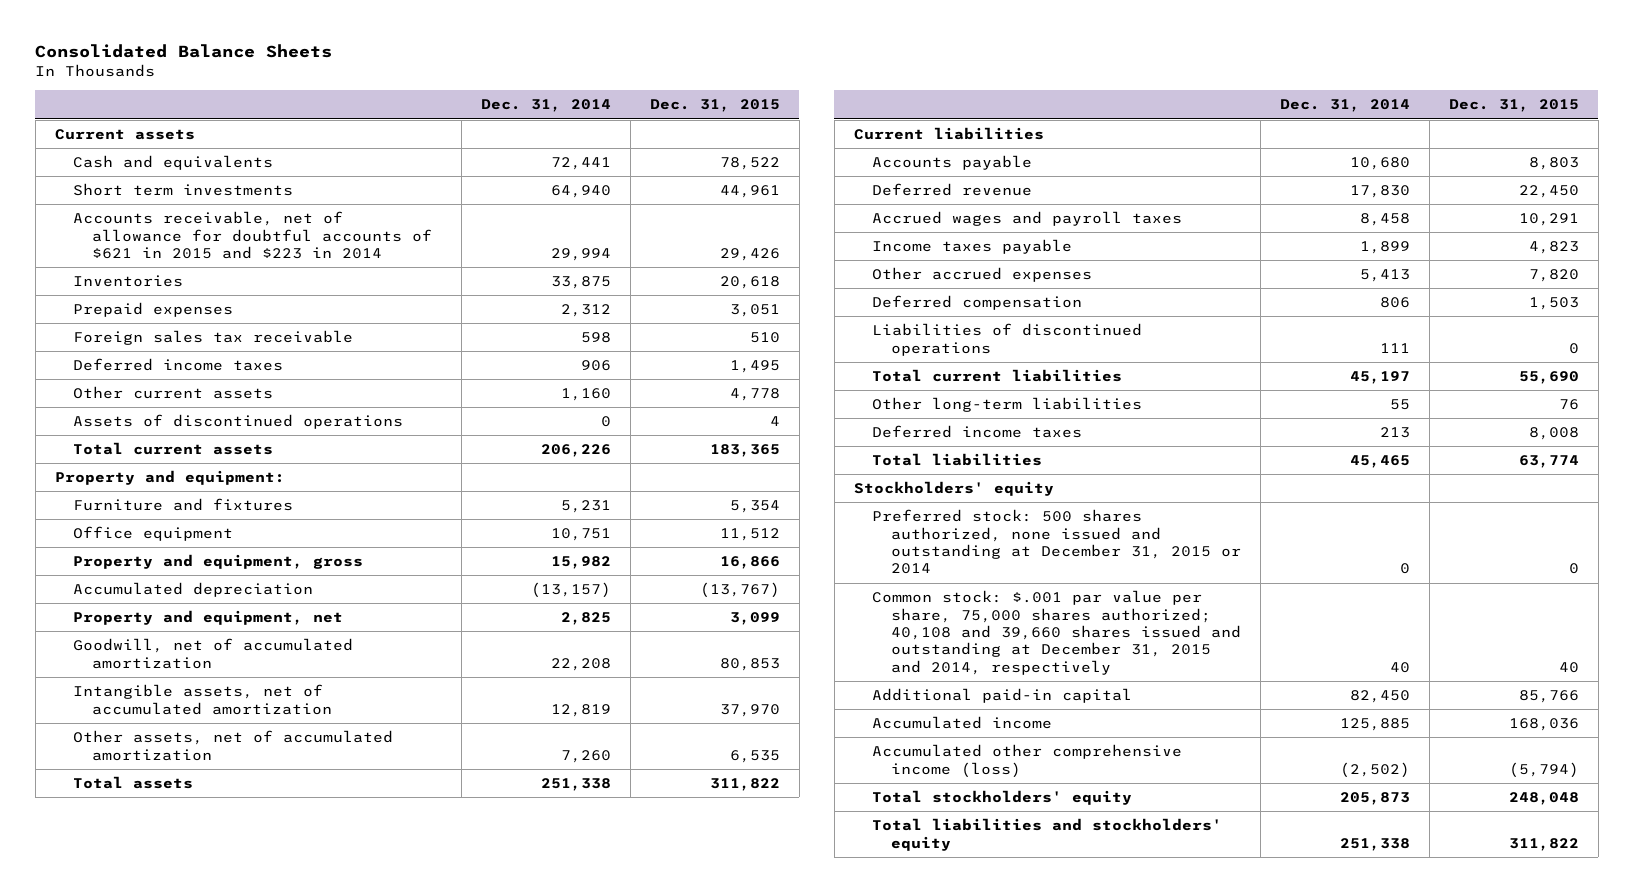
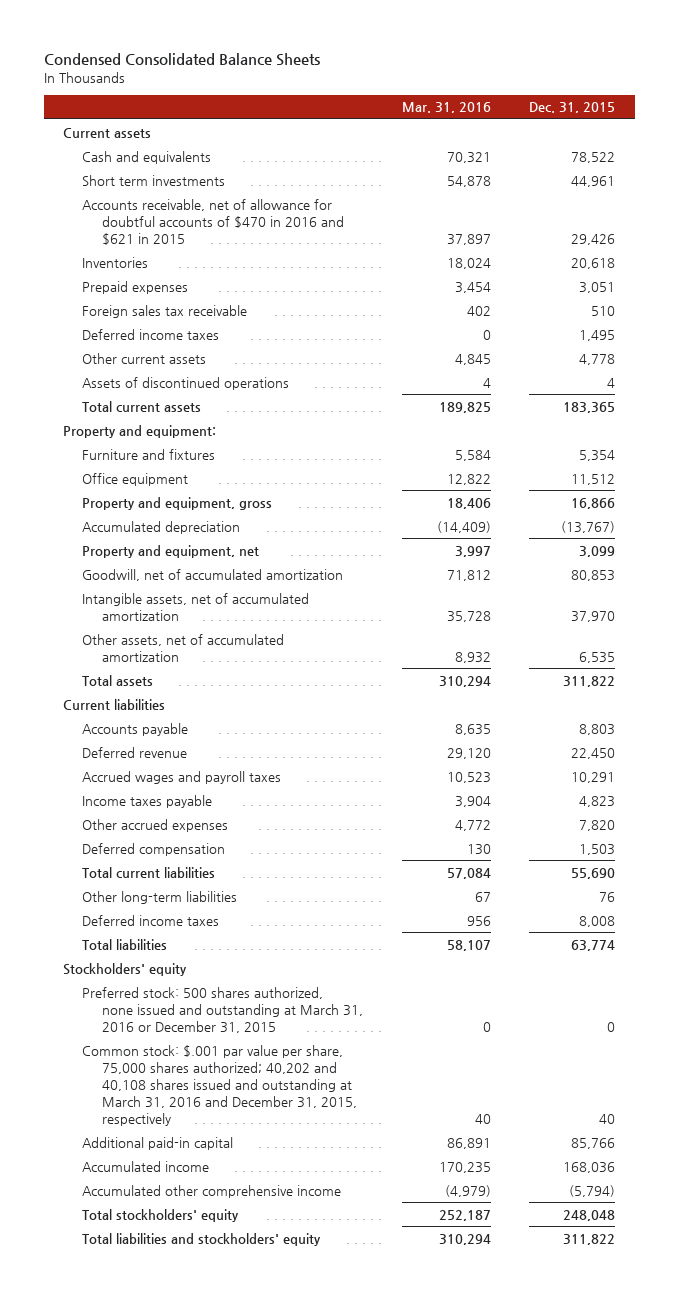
[35,44,333,59] Consolidated Balance Sheets -> [43,52,320,66] Condensed Consolidated Balance Sheets
[480,99,611,113] Dec. 31, 2014 -> none
none -> [401,102,491,114] Mar. 31, 2016
[73,211,433,260] Accounts receivable, net of allowance for doubtful accounts of $621 in 2015 and $223 in 2014 -> [82,198,344,245] Accounts receivable, net of allowance for doubtful accounts of $470 in 2016 and $621 in 2015
[872,323,1143,356] Liabilities of discontinued operations -> none
[872,509,1242,575] Preferred stock: 500 shares authorized, none issued and outstanding at December 31, 2015 or 2014 -> [82,986,363,1033] Preferred stock: 500 shares authorized, none issued and outstanding at March 31, 2016 or December 31, 2015
[872,590,1242,675] Common stock: $.001 par value per share, 75,000 shares authorized; 40,108 and 39,660 shares issued and outstanding at December 31, 2015 and 2014, respectively -> [82,1044,357,1126] Common stock: $.001 par value per share, 75,000 shares authorized; 40,202 and 40,108 shares issued and outstanding at March 31, 2016 and December 31, 2015, respectively
[872,744,1183,778] Accumulated other comprehensive income (loss) -> [82,1184,342,1198] Accumulated other comprehensive income

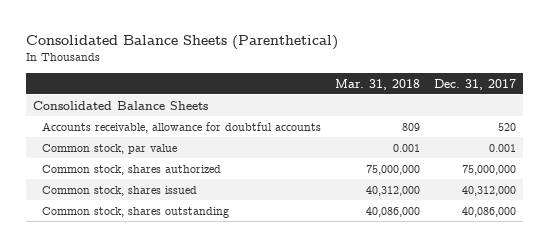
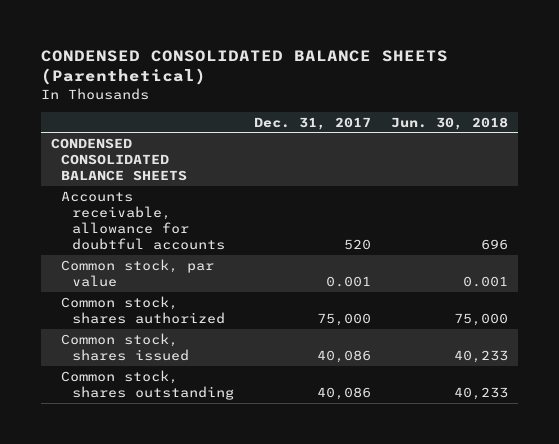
[25,34,338,50] Consolidated Balance Sheets (Parenthetical) -> [40,49,448,86] CONDENSED CONSOLIDATED BALANCE SHEETS (Parenthetical)
[335,78,421,90] Mar. 31, 2018 -> none
none -> [390,116,508,130] Jun. 30, 2018
[32,100,208,110] Consolidated Balance Sheets -> [50,137,188,182] CONDENSED CONSOLIDATED BALANCE SHEETS
[461,164,516,175] 75,000,000 -> [316,313,371,327] 75,000
[461,185,516,196] 40,312,000 -> [316,350,371,364] 40,086
[461,206,516,217] 40,086,000 -> [316,387,371,401] 40,086

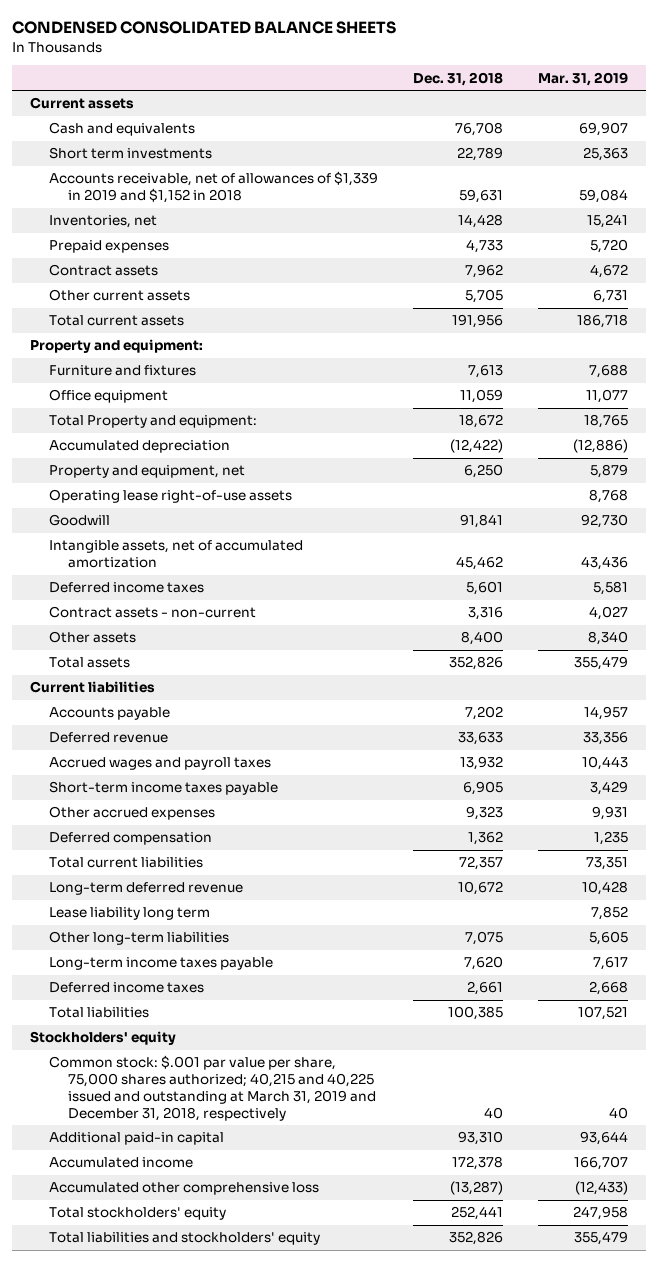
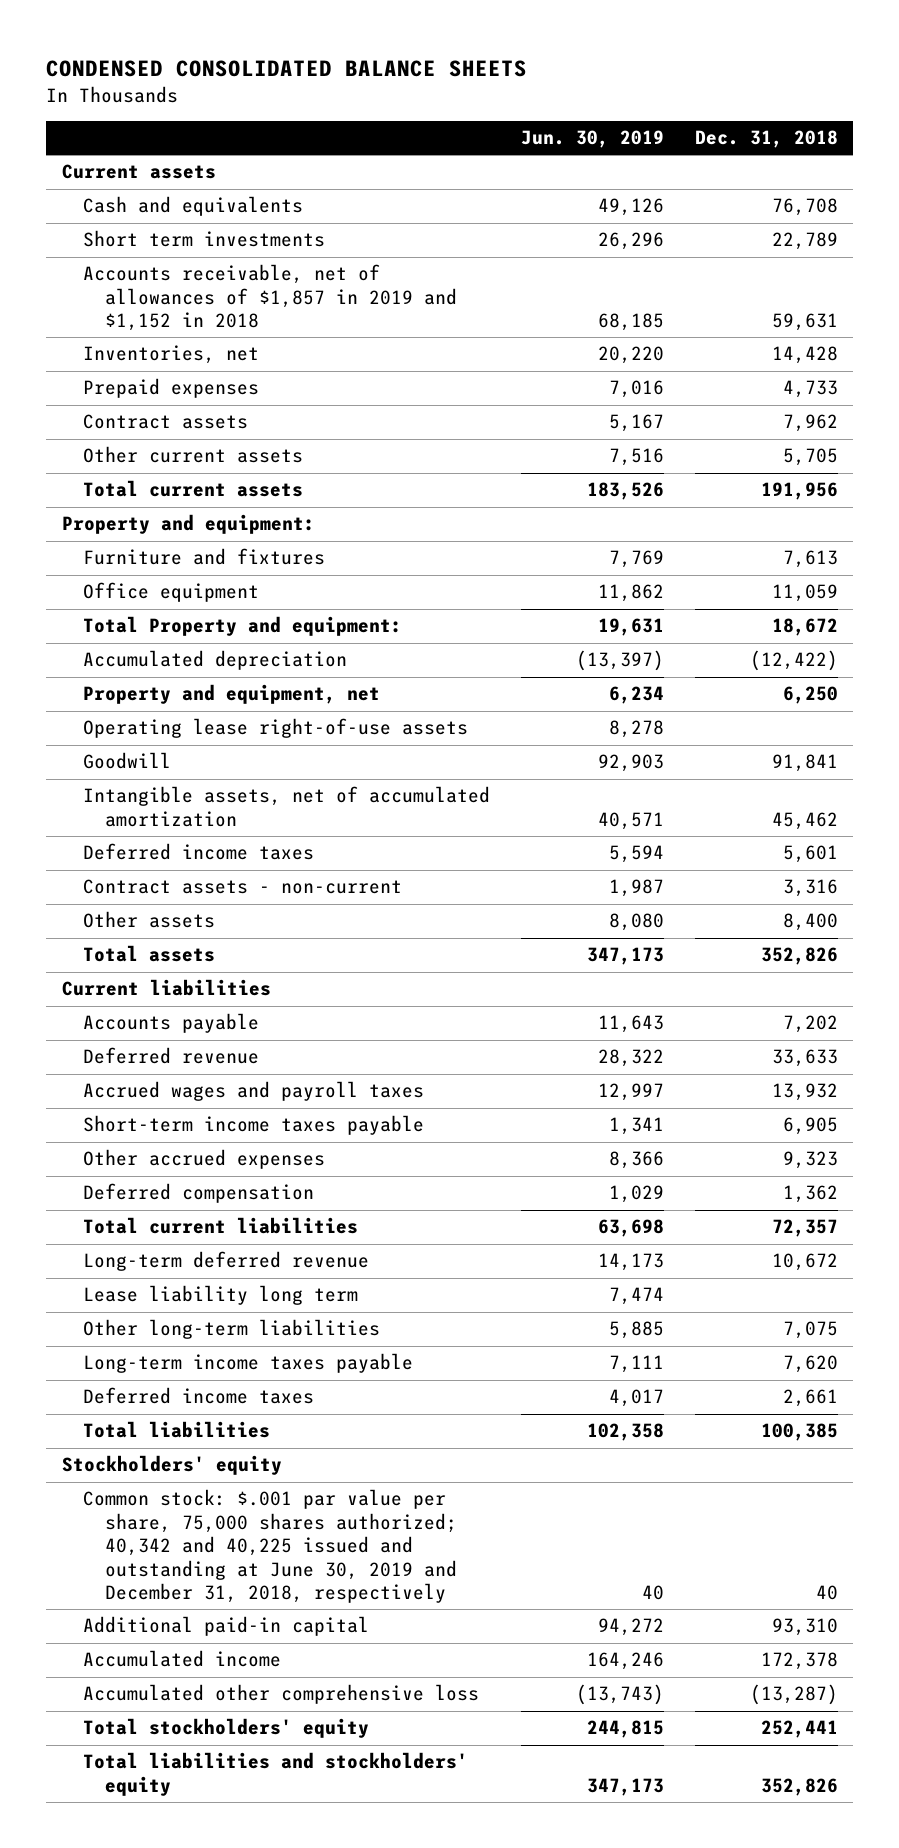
[538,71,629,86] Mar. 31, 2019 -> none
none -> [521,130,665,149] Jun. 30, 2019
[48,171,378,204] Accounts receivable, net of allowances of $1,339 in 2019 and $1,152 in 2018 -> [83,264,458,332] Accounts receivable, net of allowances of $1,857 in 2019 and $1,152 in 2018
[48,1055,376,1121] Common stock: $.001 par value per share, 75,000 shares authorized; 40,215 and 40,225 issued and outstanding at March 31, 2019 and December 31, 2018, respectively -> [83,1489,458,1604] Common stock: $.001 par value per share, 75,000 shares authorized; 40,342 and 40,225 issued and outstanding at June 30, 2019 and December 31, 2018, respectively

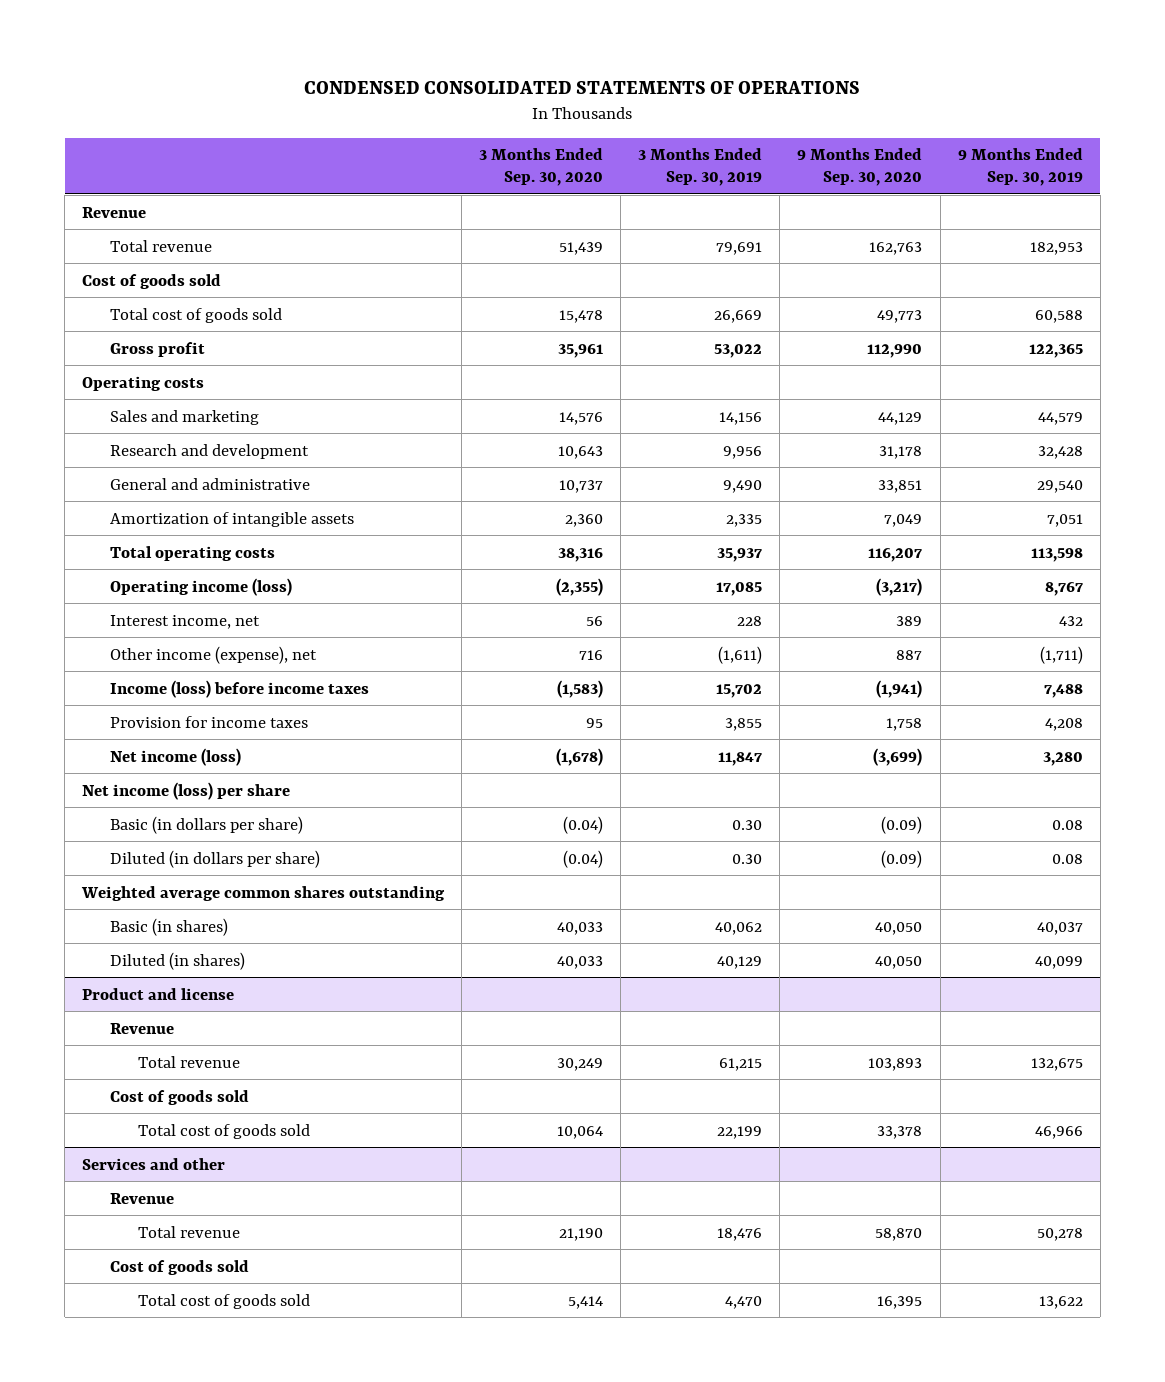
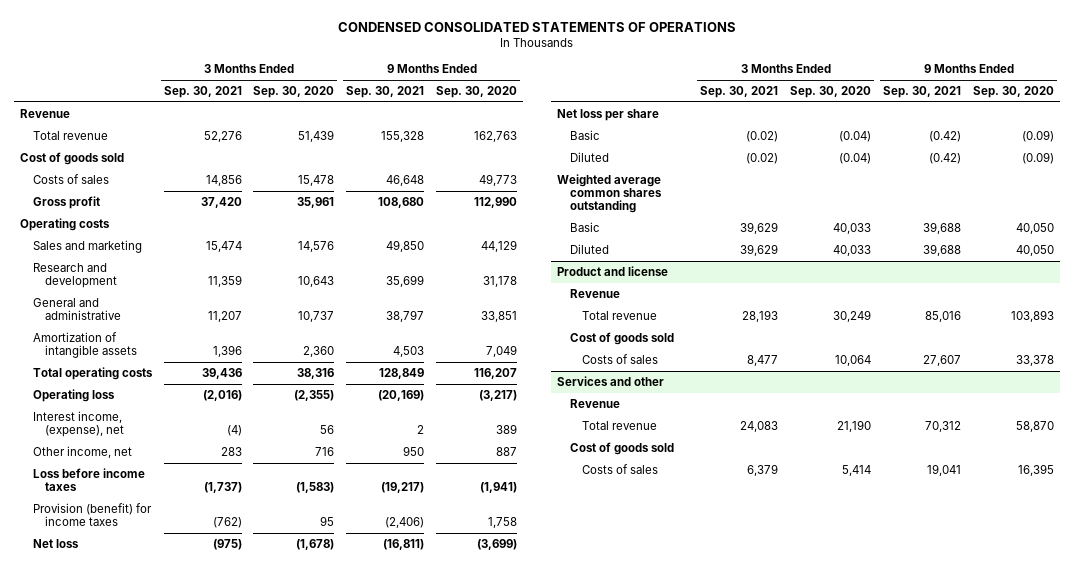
[638,148,763,187] 3 Months Ended Sep. 30, 2019 -> none
[957,148,1083,187] 9 Months Ended Sep. 30, 2019 -> none
none -> [163,86,242,99] Sep. 30, 2021
none -> [346,86,425,99] Sep. 30, 2021
[110,307,283,323] Total cost of goods sold -> [32,173,109,184] Costs of sales
[110,577,293,596] Operating income (loss) -> [32,388,115,402] Operating loss
[110,614,261,629] Interest income, net -> [32,410,125,438] Interest income, (expense), net
[110,645,318,664] Other income (expense), net -> [32,445,132,458] Other income, net
[110,679,370,698] Income (loss) before income taxes -> [32,467,145,492] Loss before income taxes
[110,715,309,728] Provision for income taxes -> [32,502,152,527] Provision (benefit) for income taxes
[110,747,242,766] Net income (loss) -> [32,538,79,548] Net loss
[82,781,291,800] Net income (loss) per share -> [557,108,660,121] Net loss per share
[110,815,304,834] Basic (in dollars per share) -> [569,129,600,140] Basic
[110,849,321,868] Diluted (in dollars per share) -> [569,151,609,162] Diluted
[110,917,229,936] Basic (in shares) -> [569,221,600,232] Basic
[110,951,246,970] Diluted (in shares) -> [569,243,609,254] Diluted
[137,1123,310,1139] Total cost of goods sold -> [582,353,659,364] Costs of sales
[137,1293,310,1309] Total cost of goods sold -> [582,463,659,474] Costs of sales

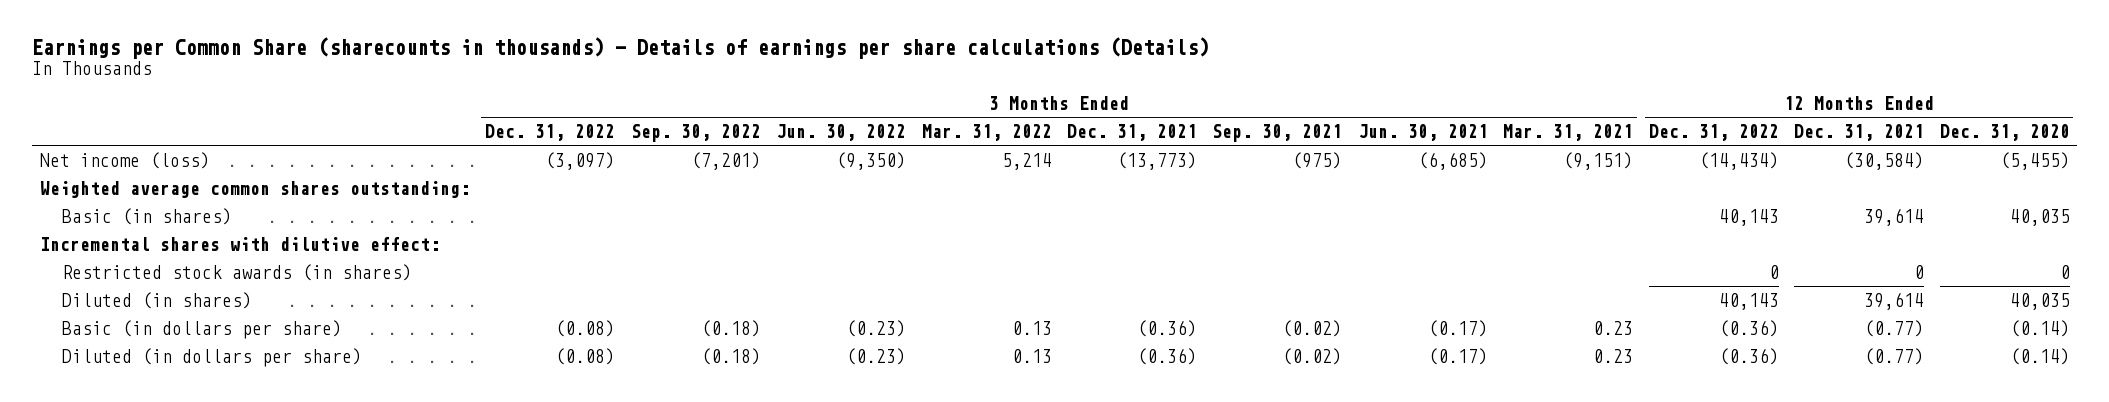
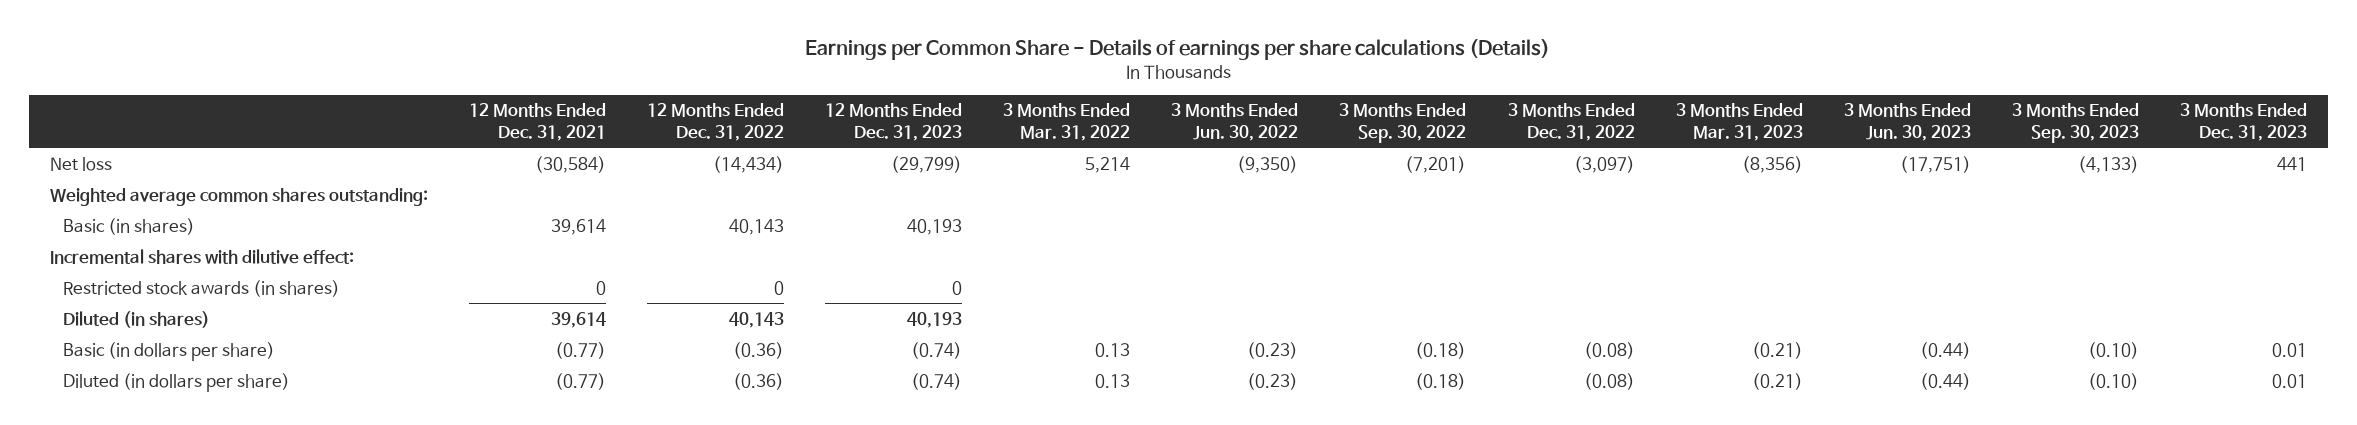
[32,36,1210,59] Earnings per Common Share (sharecounts in thousands) - Details of earnings per share calculations (Details) -> [805,39,1551,61] Earnings per Common Share - Details of earnings per share calculations (Details)
[1066,123,1197,141] Dec. 31, 2021 -> none
[1212,123,1343,142] Sep. 30, 2021 -> none
[1357,123,1488,141] Jun. 30, 2021 -> none
[1503,123,1634,141] Mar. 31, 2021 -> none
[1939,123,2070,141] Dec. 31, 2020 -> none
none -> [825,103,963,141] 12 Months Ended Dec. 31, 2023
none -> [1675,103,1803,141] 3 Months Ended Mar. 31, 2023
none -> [1843,103,1971,141] 3 Months Ended Jun. 30, 2023
none -> [2012,103,2140,143] 3 Months Ended Sep. 30, 2023
none -> [2180,103,2308,141] 3 Months Ended Dec. 31, 2023
[39,151,210,169] Net income (loss) -> [49,156,112,171] Net loss

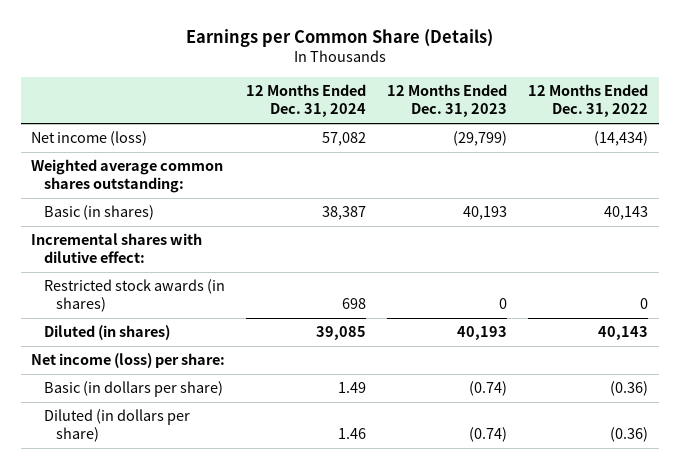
[805,39,1551,61] Earnings per Common Share - Details of earnings per share calculations (Details) -> [185,29,493,48] Earnings per Common Share (Details)
[468,103,606,141] 12 Months Ended Dec. 31, 2021 -> none
[1003,103,1131,141] 3 Months Ended Mar. 31, 2022 -> none
[1171,103,1299,141] 3 Months Ended Jun. 30, 2022 -> none
[1339,103,1467,143] 3 Months Ended Sep. 30, 2022 -> none
[1507,103,1635,141] 3 Months Ended Dec. 31, 2022 -> none
[1675,103,1803,141] 3 Months Ended Mar. 31, 2023 -> none
[1843,103,1971,141] 3 Months Ended Jun. 30, 2023 -> none
[2012,103,2140,143] 3 Months Ended Sep. 30, 2023 -> none
[2180,103,2308,141] 3 Months Ended Dec. 31, 2023 -> none
none -> [246,84,367,118] 12 Months Ended Dec. 31, 2024
[49,156,112,171] Net loss -> [31,131,148,147] Net income (loss)
none -> [31,353,226,369] Net income (loss) per share:

